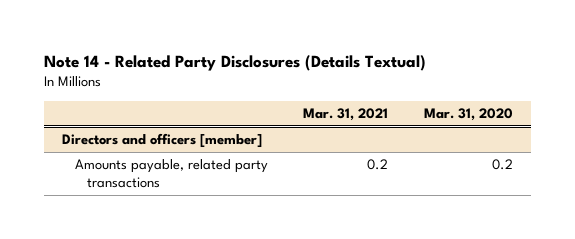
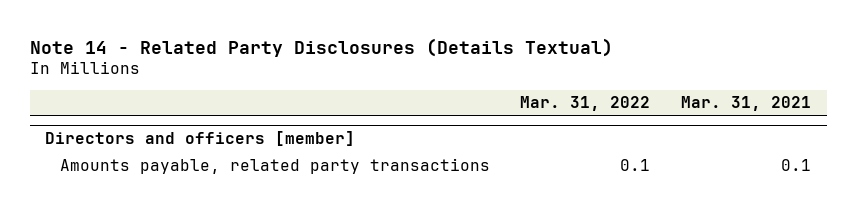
[423,108,513,122] Mar. 31, 2020 -> none
none -> [520,96,651,112] Mar. 31, 2022
[367,159,389,171] 0.2 -> [781,158,812,171] 0.1

